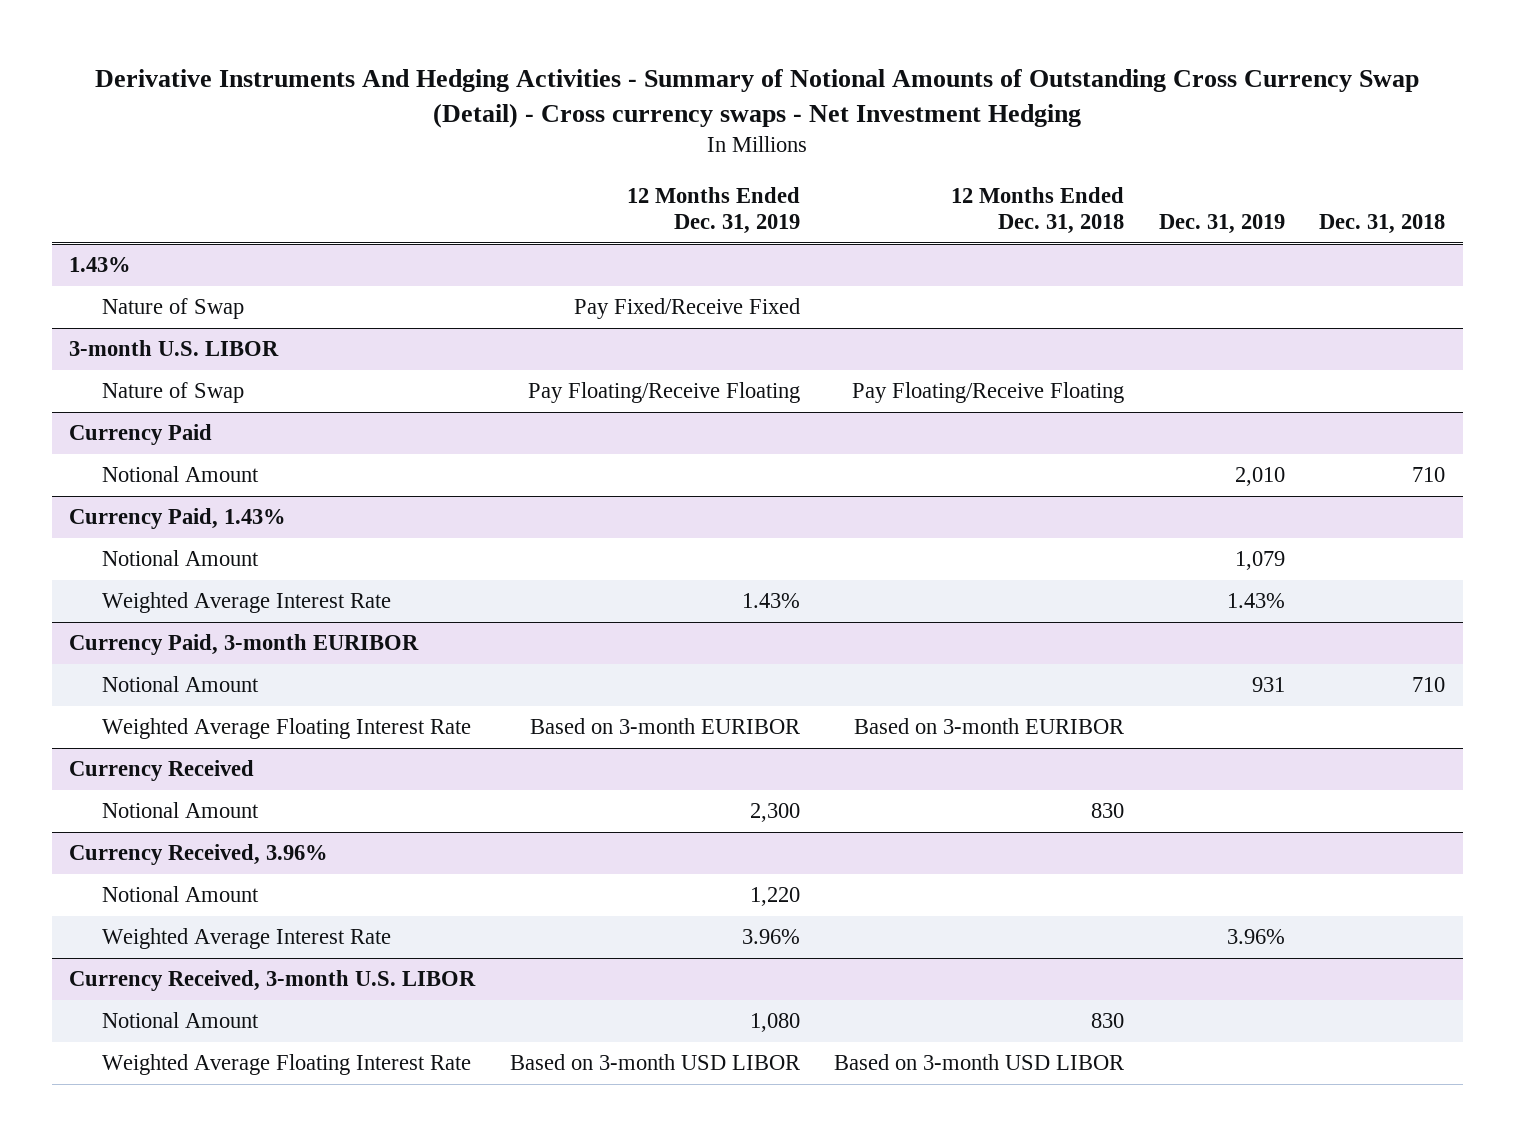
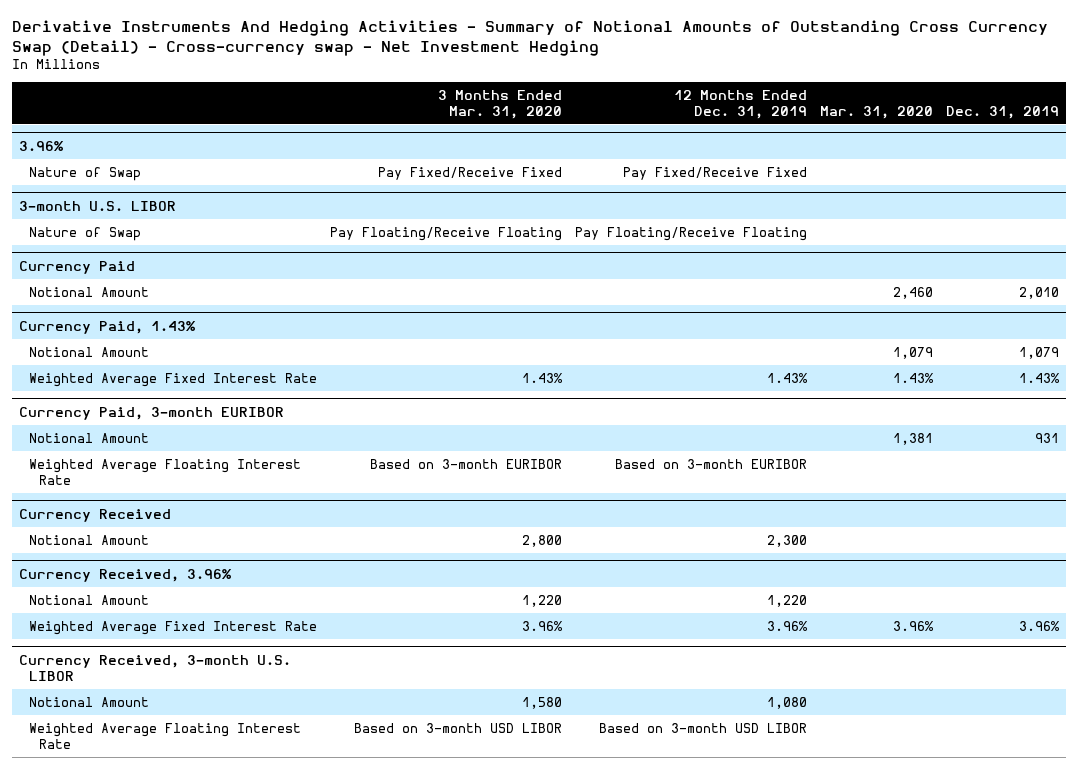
[95,69,1420,128] Derivative Instruments And Hedging Activities - Summary of Notional Amounts of Outstanding Cross Currency Swap (Detail) - Cross currency swaps - Net Investment Hedging -> [12,20,1049,56] Derivative Instruments And Hedging Activities - Summary of Notional Amounts of Outstanding Cross Currency Swap (Detail) - Cross-currency swap - Net Investment Hedging
[951,186,1125,235] 12 Months Ended Dec. 31, 2018 -> none
[1319,214,1446,235] Dec. 31, 2018 -> none
none -> [437,89,562,119] 3 Months Ended Mar. 31, 2020
none -> [819,105,933,119] Mar. 31, 2020
[69,257,132,273] 1.43% -> [18,140,64,151] 3.96%
[101,592,391,614] Weighted Average Interest Rate -> [28,372,317,387] Weighted Average Fixed Interest Rate
[101,928,391,950] Weighted Average Interest Rate -> [28,620,317,635] Weighted Average Fixed Interest Rate

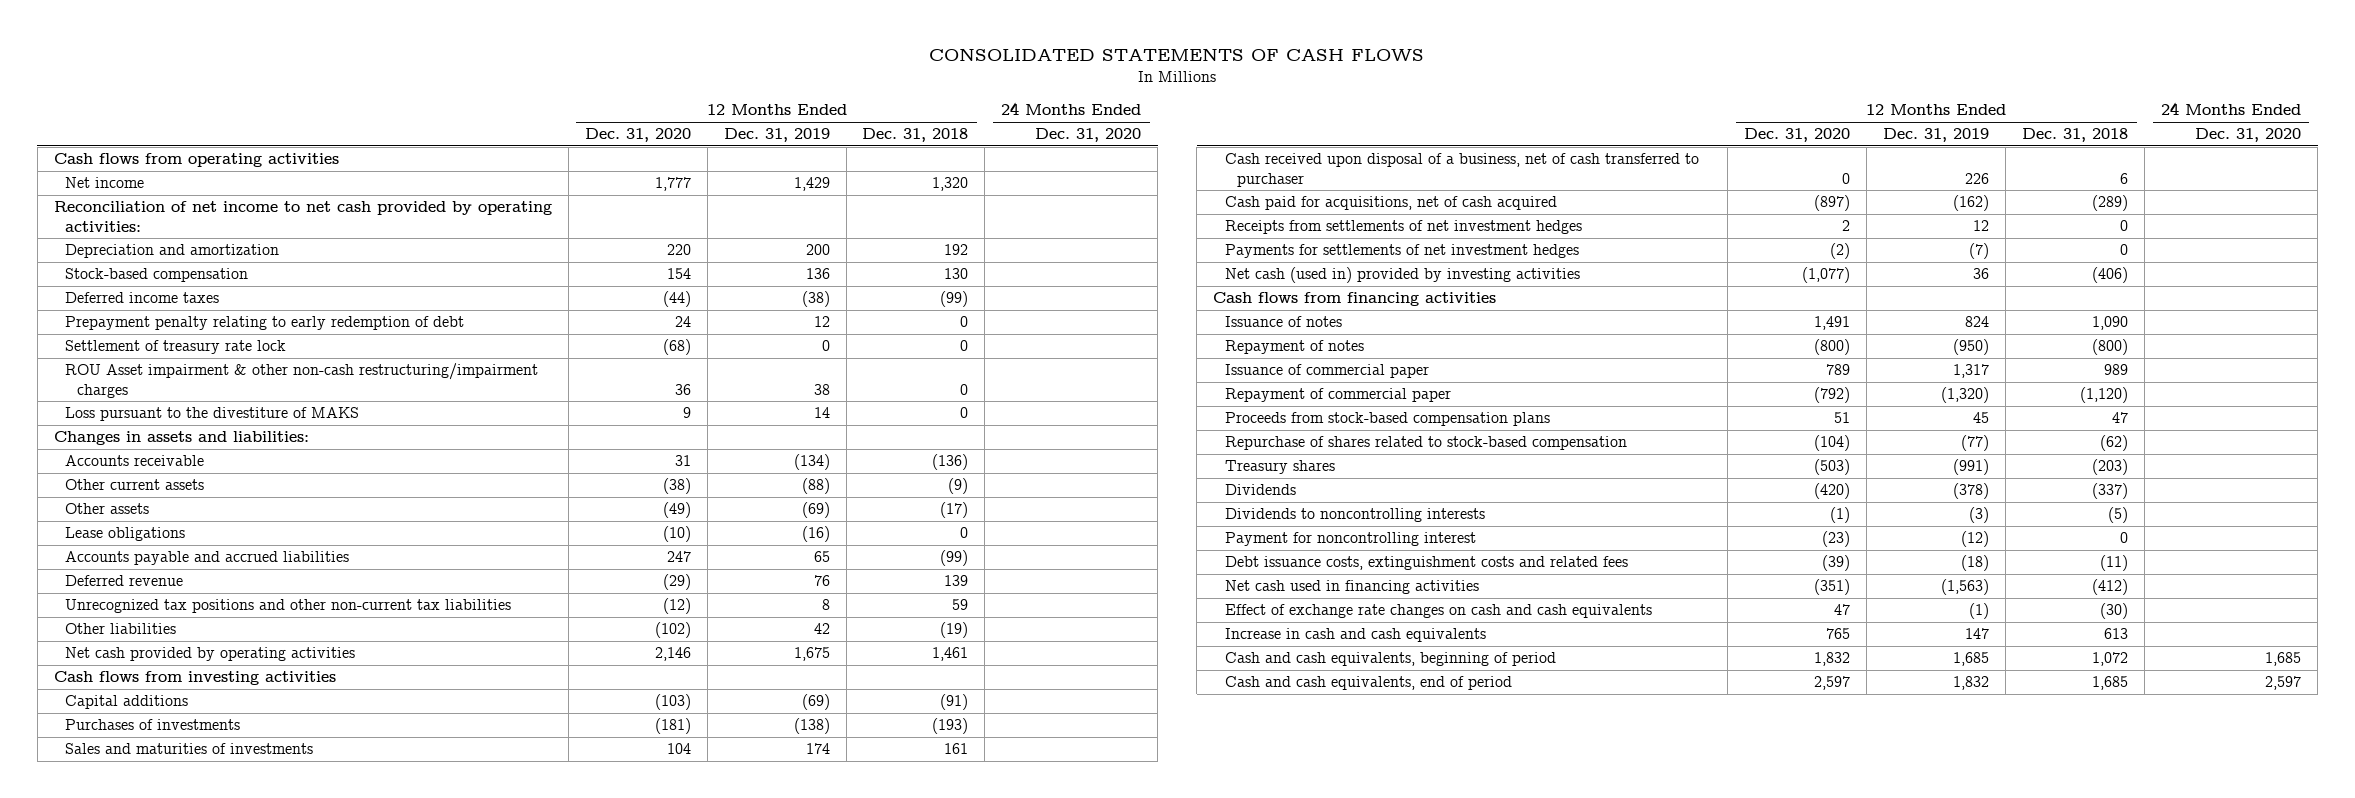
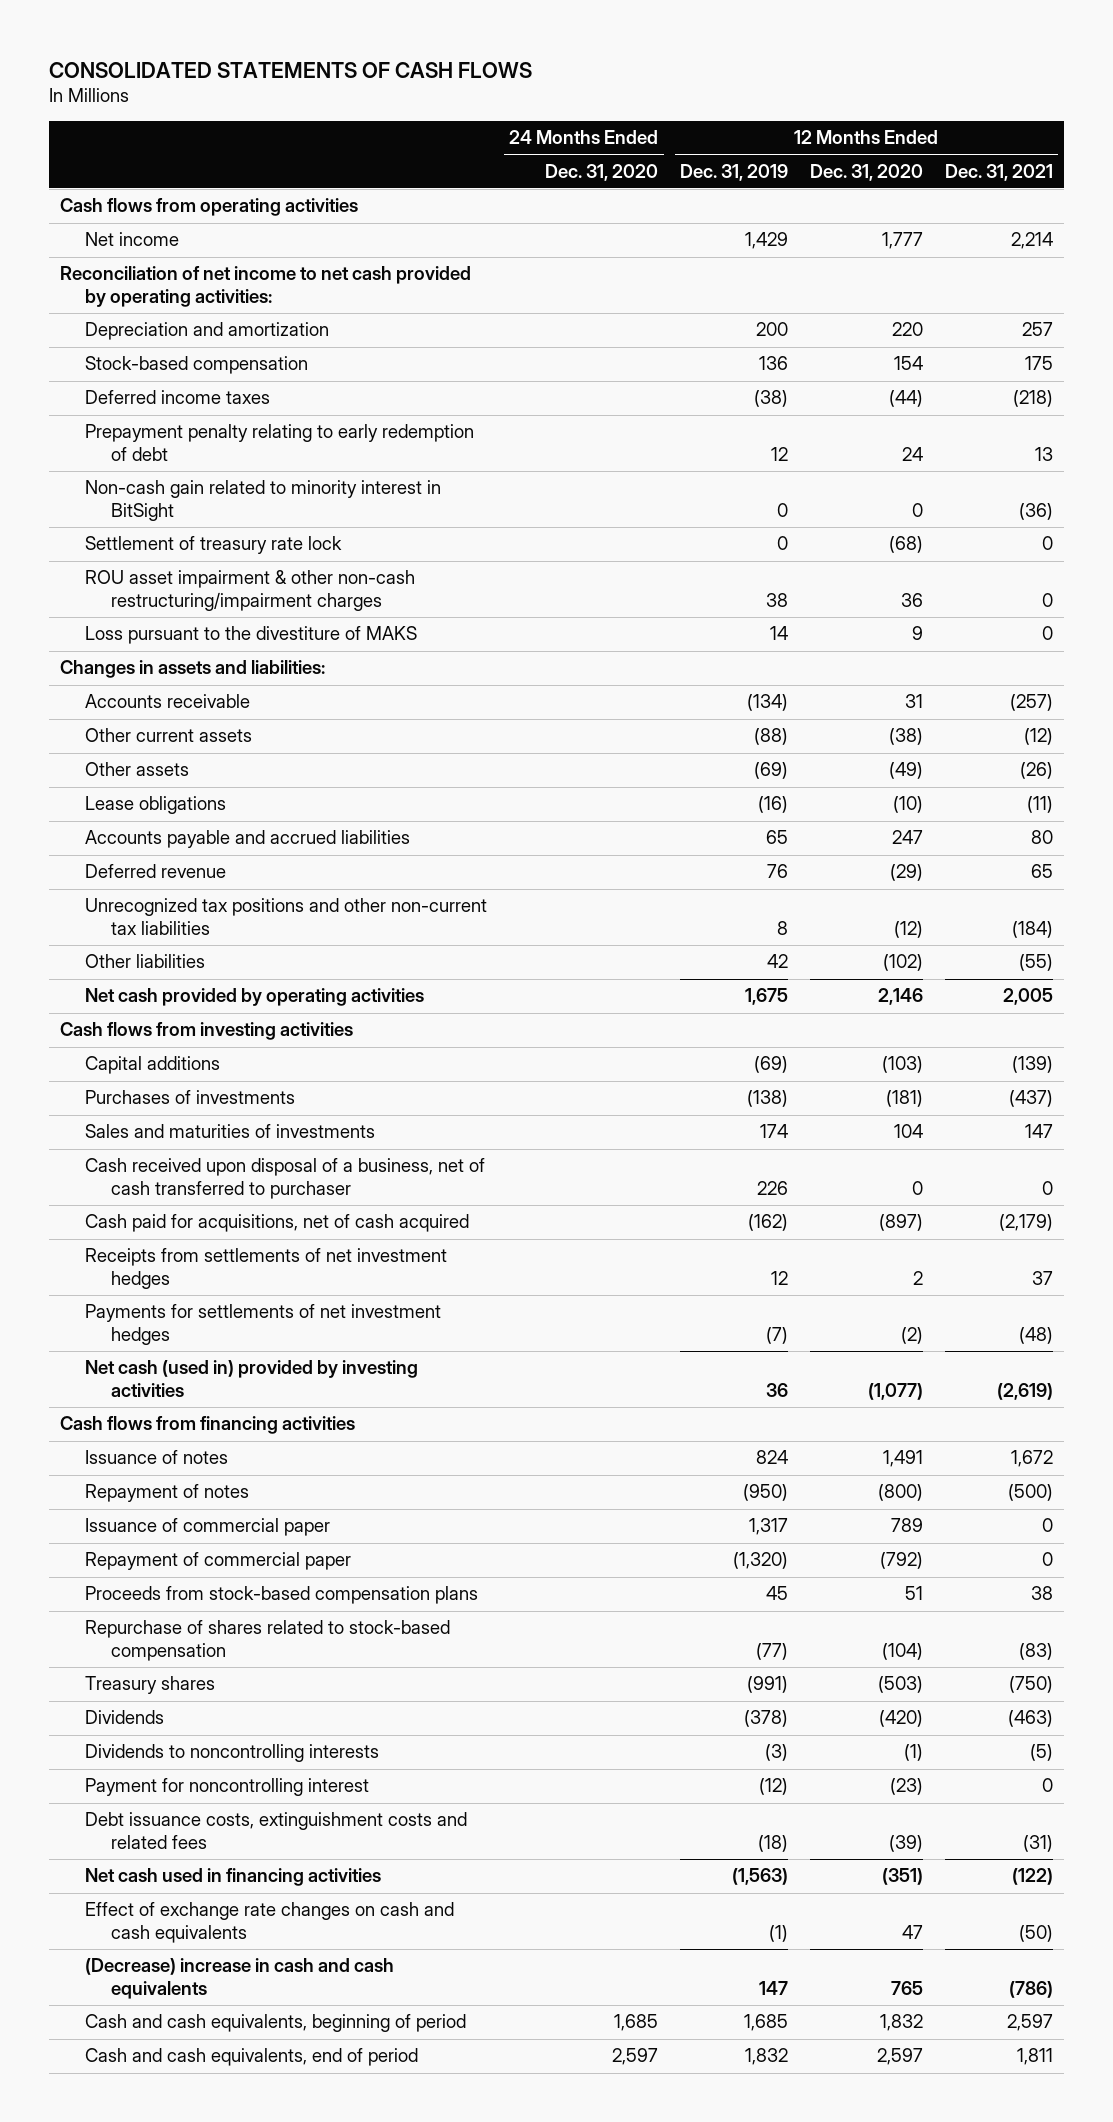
[862,128,969,143] Dec. 31, 2018 -> none
none -> [944,163,1053,181] Dec. 31, 2021
none -> [85,480,442,521] Non-cash gain related to minority interest in BitSight
[65,363,539,398] ROU Asset impairment & other non-cash restructuring/impairment charges -> [85,570,416,611] ROU asset impairment & other non-cash restructuring/impairment charges
[1225,628,1487,643] Increase in cash and cash equivalents -> [85,1958,395,1999] (Decrease) increase in cash and cash equivalents

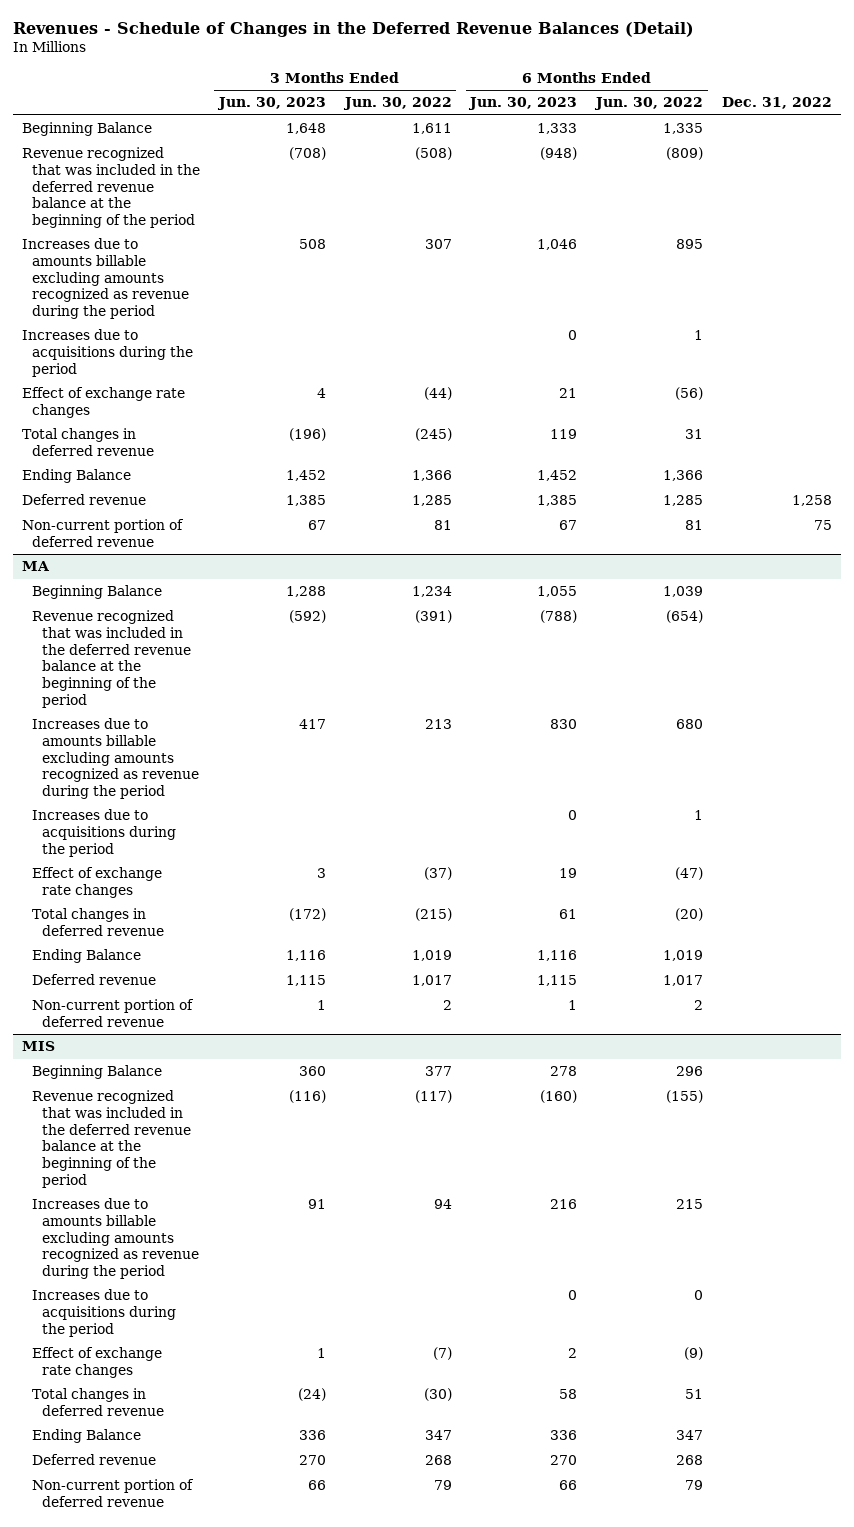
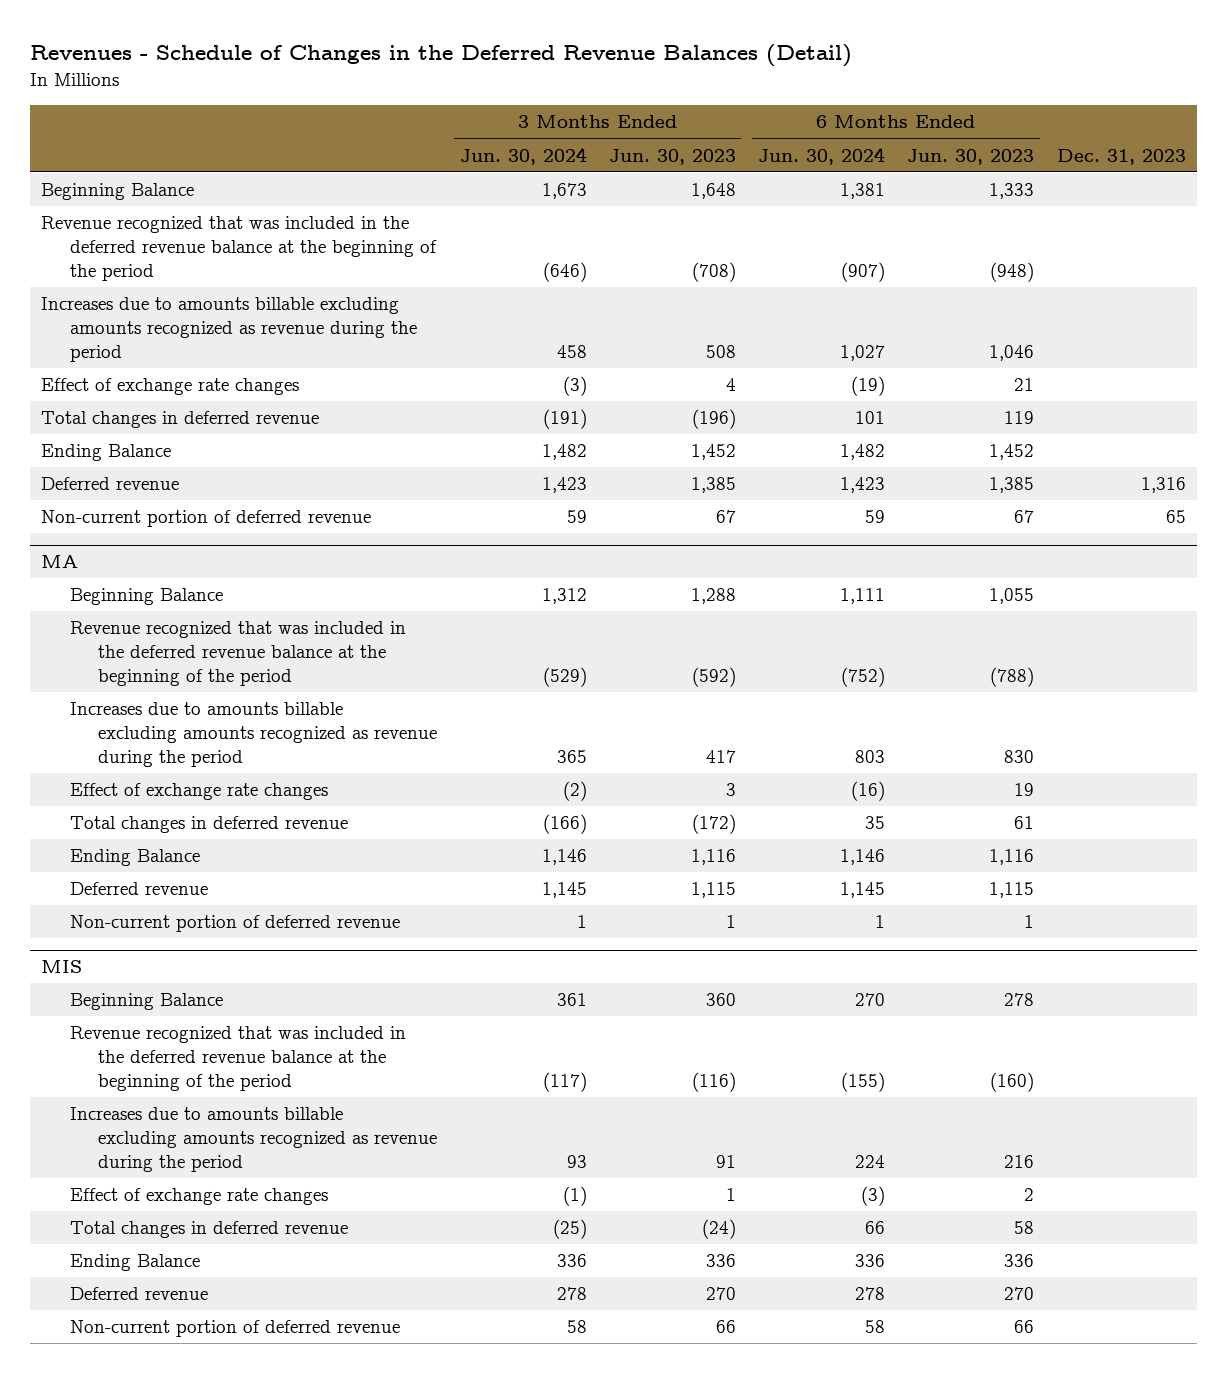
[342,97,452,111] Jun. 30, 2022 -> none
[594,97,704,111] Jun. 30, 2022 -> none
[721,97,832,110] Dec. 31, 2022 -> none
none -> [459,146,587,165] Jun. 30, 2024
none -> [758,146,886,165] Jun. 30, 2024
none -> [1056,148,1186,165] Dec. 31, 2023
[22,329,194,377] Increases due to acquisitions during the period -> none
[32,809,177,857] Increases due to acquisitions during the period -> none
[32,1289,177,1337] Increases due to acquisitions during the period -> none

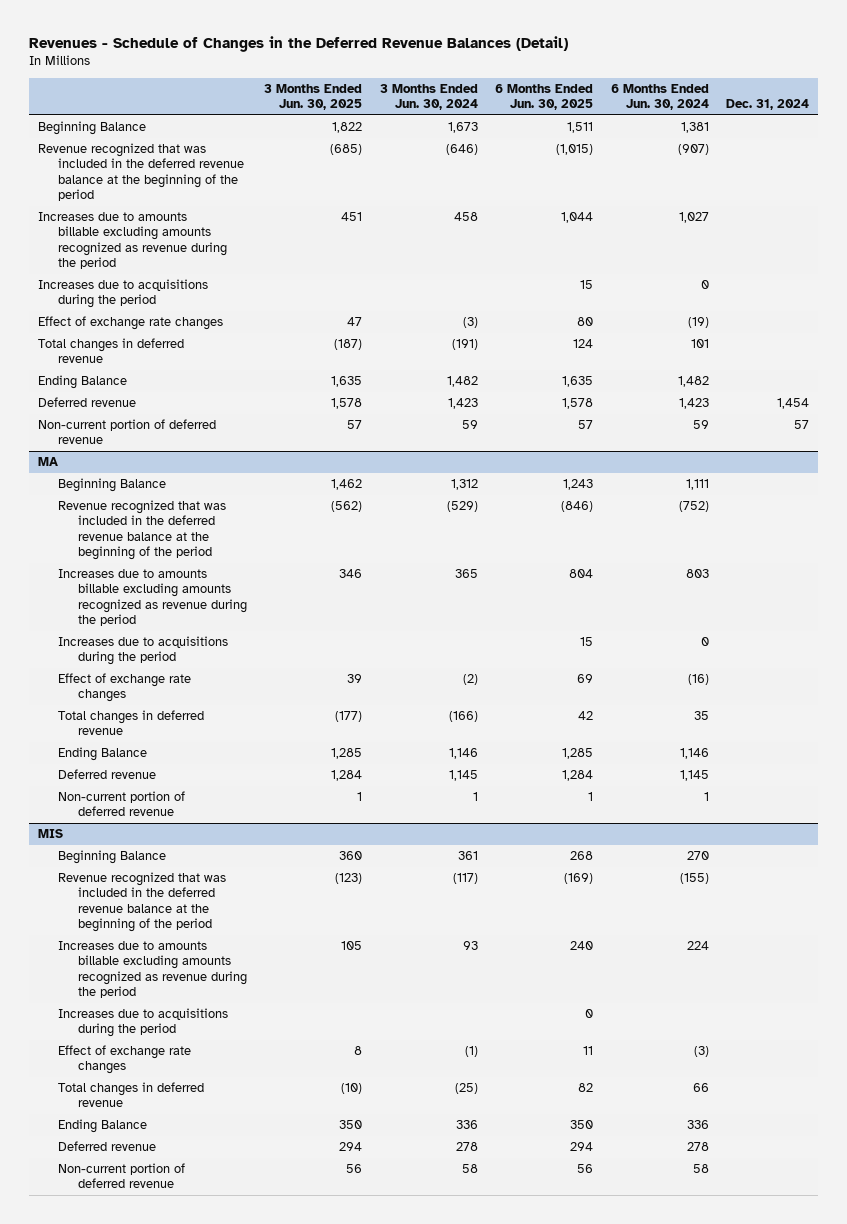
[608,148,736,165] Jun. 30, 2023 -> none
[907,148,1035,165] Jun. 30, 2023 -> none
[1056,148,1186,165] Dec. 31, 2023 -> none
none -> [264,83,363,111] 3 Months Ended Jun. 30, 2025
none -> [495,83,594,111] 6 Months Ended Jun. 30, 2025
none -> [726,99,810,111] Dec. 31, 2024
none -> [37,279,208,309] Increases due to acquisitions during the period
none -> [57,636,228,666] Increases due to acquisitions during the period
none -> [57,1008,228,1038] Increases due to acquisitions during the period

